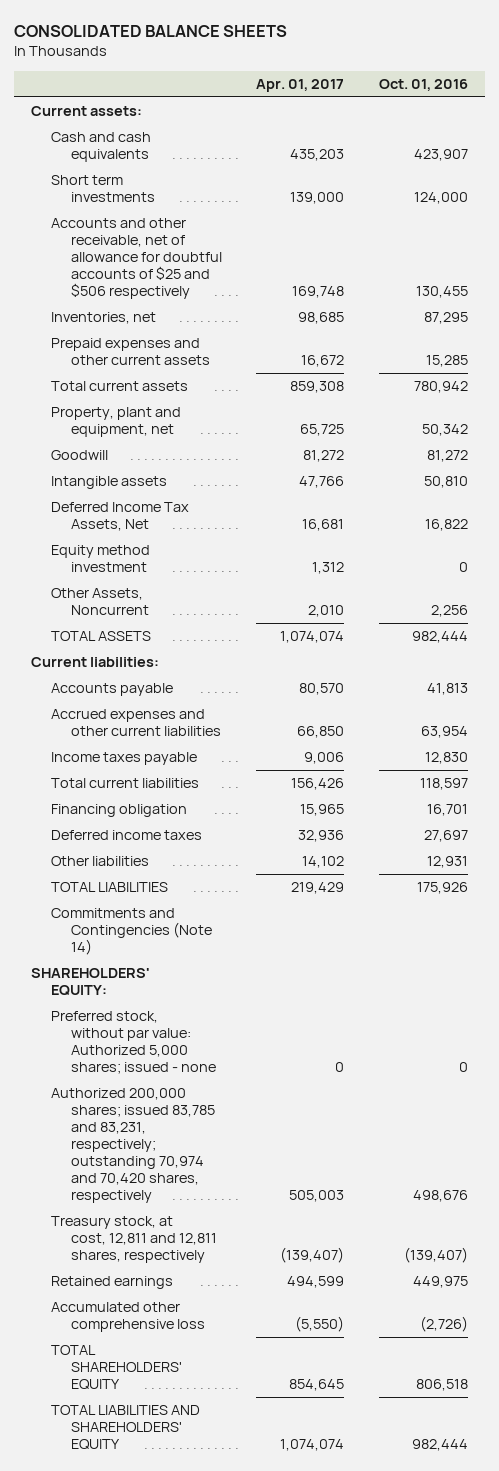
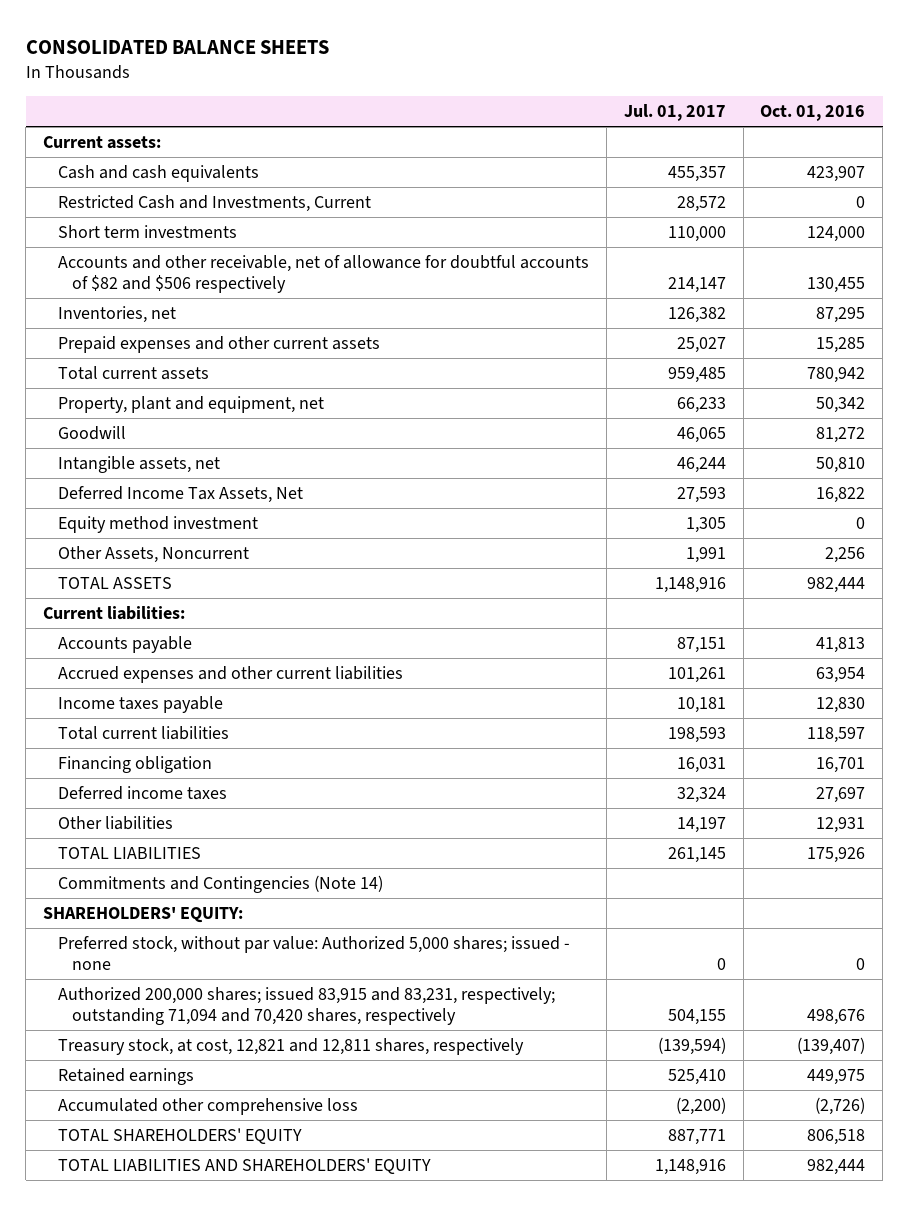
[256,78,345,92] Apr. 01, 2017 -> none
none -> [623,103,726,121] Jul. 01, 2017
none -> [57,195,371,213] Restricted Cash and Investments, Current
[50,218,222,300] Accounts and other receivable, net of allowance for doubtful accounts of $25 and $506 respectively -> [57,255,589,293] Accounts and other receivable, net of allowance for doubtful accounts of $82 and $506 respectively
[50,476,167,490] Intangible assets -> [57,456,220,474] Intangible assets, net
[50,1088,215,1204] Authorized 200,000 shares; issued 83,785 and 83,231, respectively; outstanding 70,974 and 70,420 shares, respectively -> [57,987,555,1025] Authorized 200,000 shares; issued 83,915 and 83,231, respectively; outstanding 71,094 and 70,420 shares, respectively
[50,1216,217,1264] Treasury stock, at cost, 12,811 and 12,811 shares, respectively -> [57,1038,524,1056] Treasury stock, at cost, 12,821 and 12,811 shares, respectively

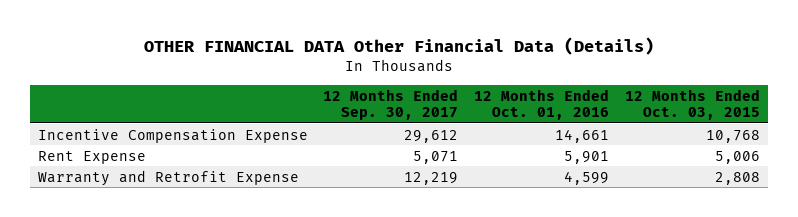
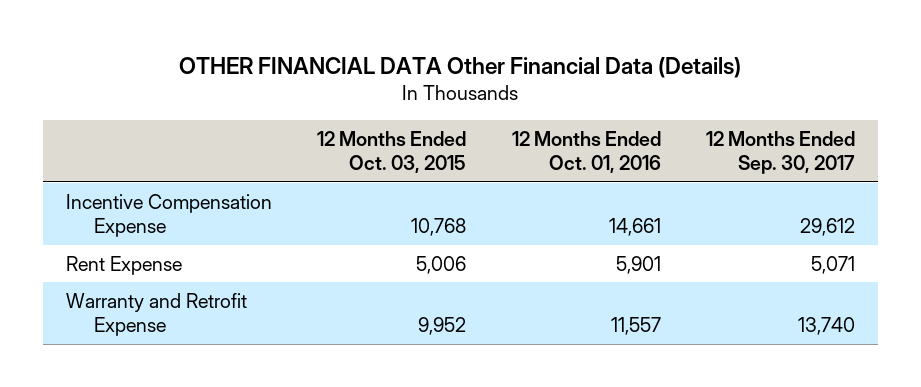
[404,171,459,185] 12,219 -> [797,317,855,336] 13,740
[564,170,610,185] 4,599 -> [610,317,661,336] 11,557
[714,171,760,185] 2,808 -> [418,317,467,336] 9,952

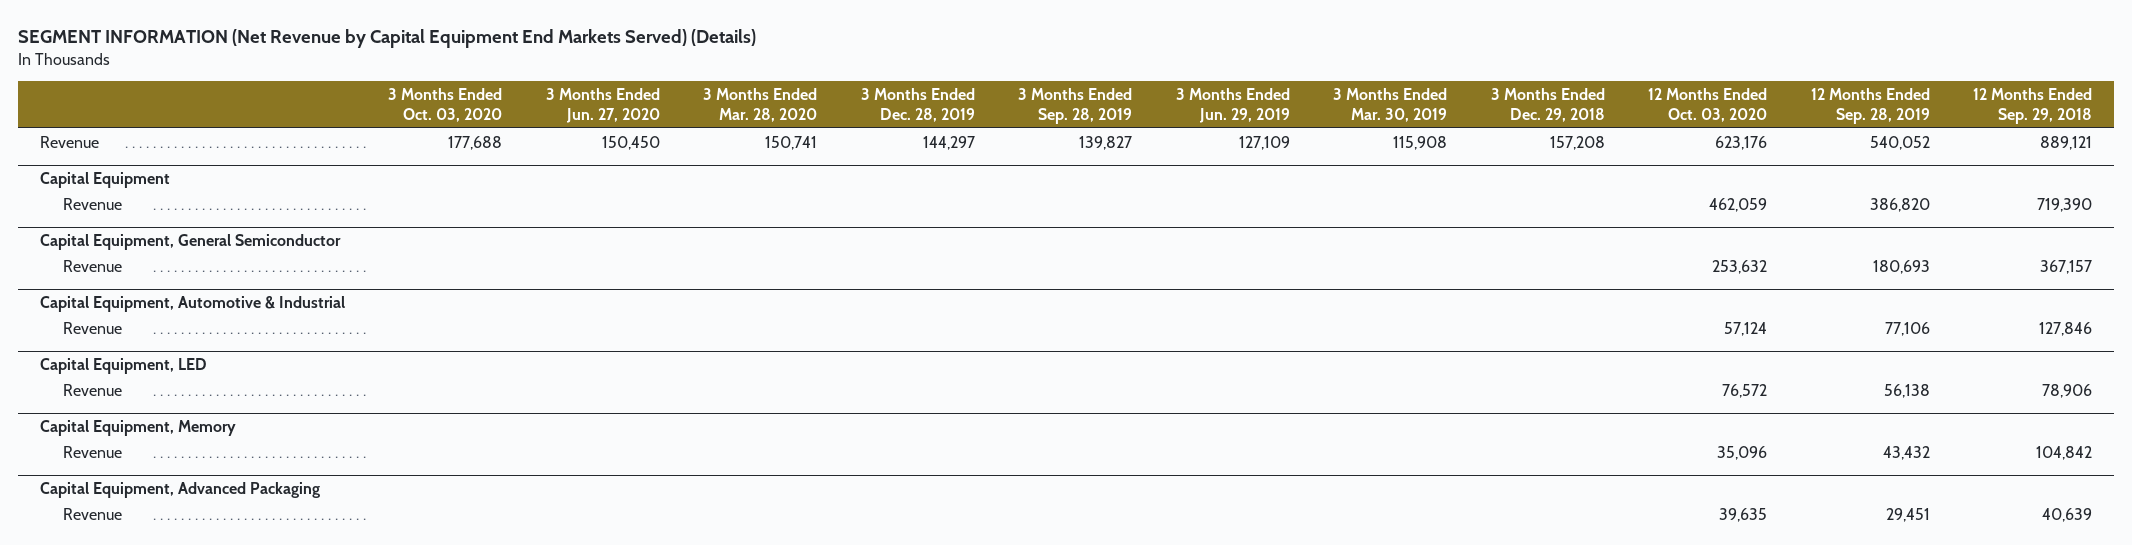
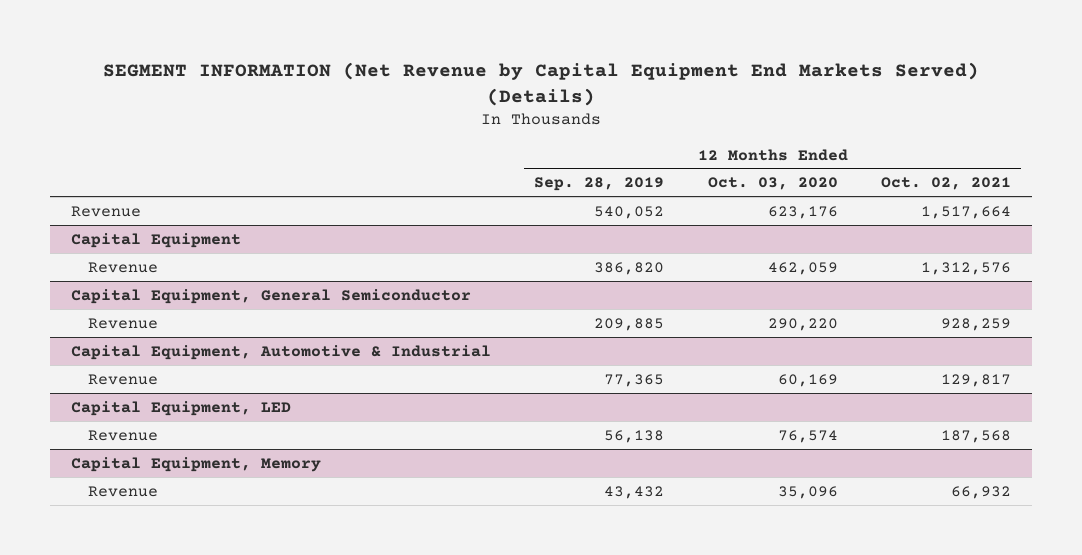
[388,87,503,123] 3 Months Ended Oct. 03, 2020 -> none
[545,87,660,124] 3 Months Ended Jun. 27, 2020 -> none
[703,87,818,123] 3 Months Ended Mar. 28, 2020 -> none
[860,87,975,123] 3 Months Ended Dec. 28, 2019 -> none
[1018,87,1133,125] 3 Months Ended Sep. 28, 2019 -> none
[1175,87,1290,124] 3 Months Ended Jun. 29, 2019 -> none
[1333,87,1448,123] 3 Months Ended Mar. 30, 2019 -> none
[1490,87,1605,123] 3 Months Ended Dec. 29, 2018 -> none
[1973,87,2093,125] 12 Months Ended Sep. 29, 2018 -> none
none -> [880,177,1011,191] Oct. 02, 2021
[1712,259,1768,274] 253,632 -> [767,317,838,331] 290,220
[1872,259,1930,274] 180,693 -> [594,317,665,331] 209,885
[1724,321,1768,336] 57,124 -> [777,373,838,387] 60,169
[1884,321,1930,336] 77,106 -> [604,373,665,387] 77,365
[1722,383,1768,398] 76,572 -> [777,429,838,443] 76,574
[39,481,320,498] Capital Equipment, Advanced Packaging -> none
[62,507,122,520] Revenue -> none

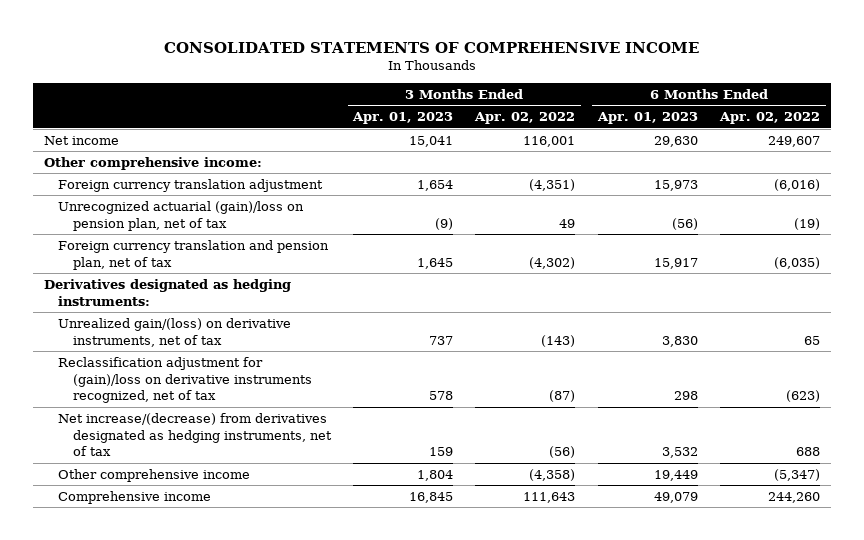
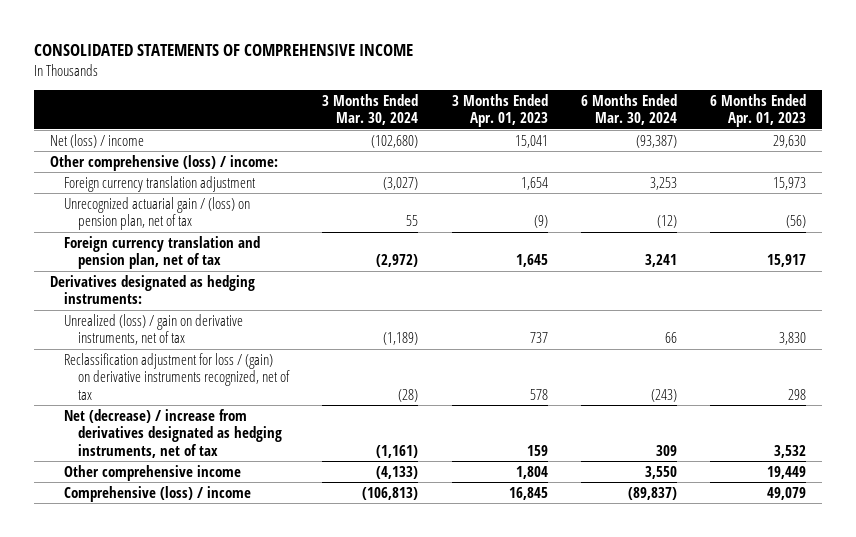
[474,112,576,125] Apr. 02, 2022 -> none
[719,112,821,125] Apr. 02, 2022 -> none
none -> [322,93,419,126] 3 Months Ended Mar. 30, 2024
none -> [580,93,677,126] 6 Months Ended Mar. 30, 2024
[43,135,119,145] Net income -> [50,133,145,148] Net (loss) / income
[43,156,262,170] Other comprehensive income: -> [50,154,279,171] Other comprehensive (loss) / income:
[58,200,305,231] Unrecognized actuarial (gain)/loss on pension plan, net of tax -> [64,196,251,231] Unrecognized actuarial gain / (loss) on pension plan, net of tax
[58,317,292,347] Unrealized gain/(loss) on derivative instruments, net of tax -> [64,313,244,346] Unrealized (loss) / gain on derivative instruments, net of tax
[58,356,312,404] Reclassification adjustment for (gain)/loss on derivative instruments recognized, net of tax -> [64,352,291,400] Reclassification adjustment for loss / (gain) on derivative instruments recognized, net of tax
[58,412,332,457] Net increase/(decrease) from derivatives designated as hedging instruments, net of tax -> [64,408,283,458] Net (decrease) / increase from derivatives designated as hedging instruments, net of tax
[58,490,212,504] Comprehensive income -> [64,485,252,502] Comprehensive (loss) / income

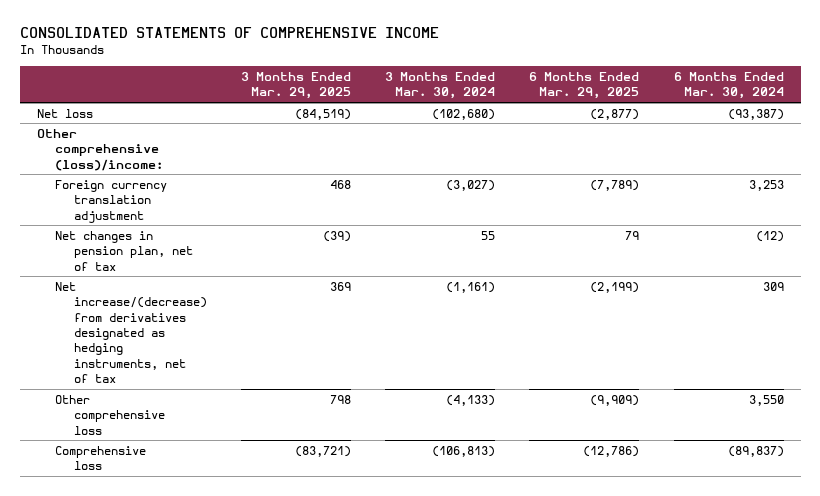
[451,93,548,128] 3 Months Ended Apr. 01, 2023 -> none
[709,93,806,128] 6 Months Ended Apr. 01, 2023 -> none
none -> [241,72,352,100] 3 Months Ended Mar. 29, 2025
none -> [529,72,640,100] 6 Months Ended Mar. 29, 2025
[50,133,145,148] Net (loss) / income -> [36,108,93,118] Net loss
[50,154,279,171] Other comprehensive (loss) / income: -> [36,128,164,171] Other comprehensive (loss)/income:
[64,235,261,270] Foreign currency translation and pension plan, net of tax -> none
[50,274,256,305] Derivatives designated as hedging instruments: -> none
[64,313,244,346] Unrealized (loss) / gain on derivative instruments, net of tax -> none
[64,352,291,400] Reclassification adjustment for loss / (gain) on derivative instruments recognized, net of tax -> none
[64,196,251,231] Unrecognized actuarial gain / (loss) on pension plan, net of tax -> [55,230,194,271] Net changes in pension plan, net of tax
[64,408,283,458] Net (decrease) / increase from derivatives designated as hedging instruments, net of tax -> [55,281,208,384] Net increase/(decrease) from derivatives designated as hedging instruments, net of tax
[64,464,242,481] Other comprehensive income -> [55,394,166,435] Other comprehensive loss
[64,485,252,502] Comprehensive (loss) / income -> [55,445,147,471] Comprehensive loss

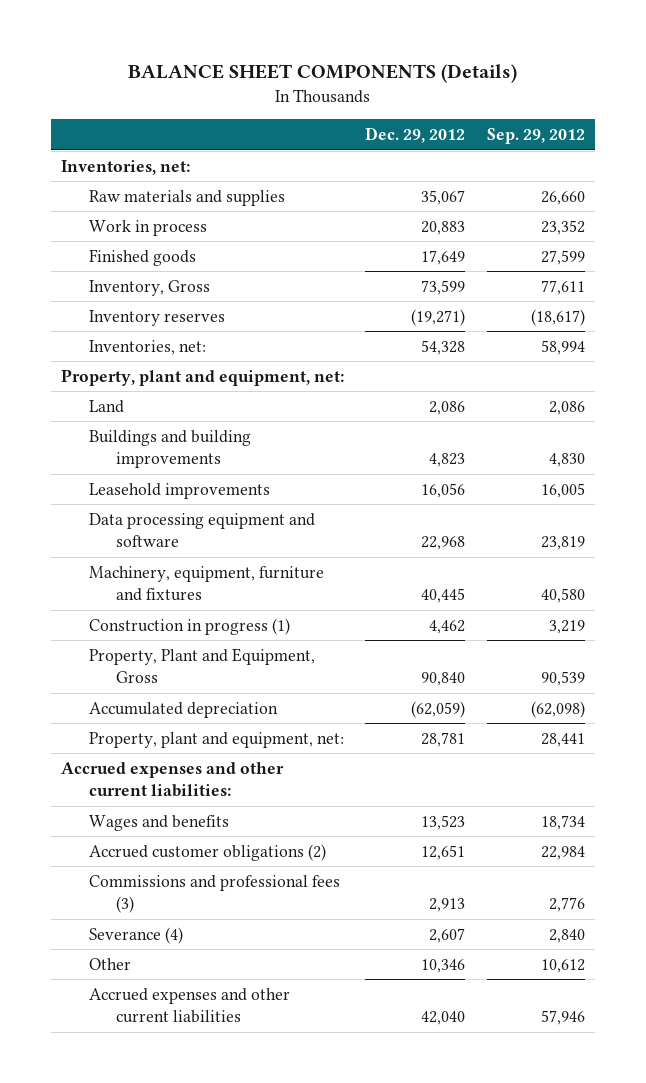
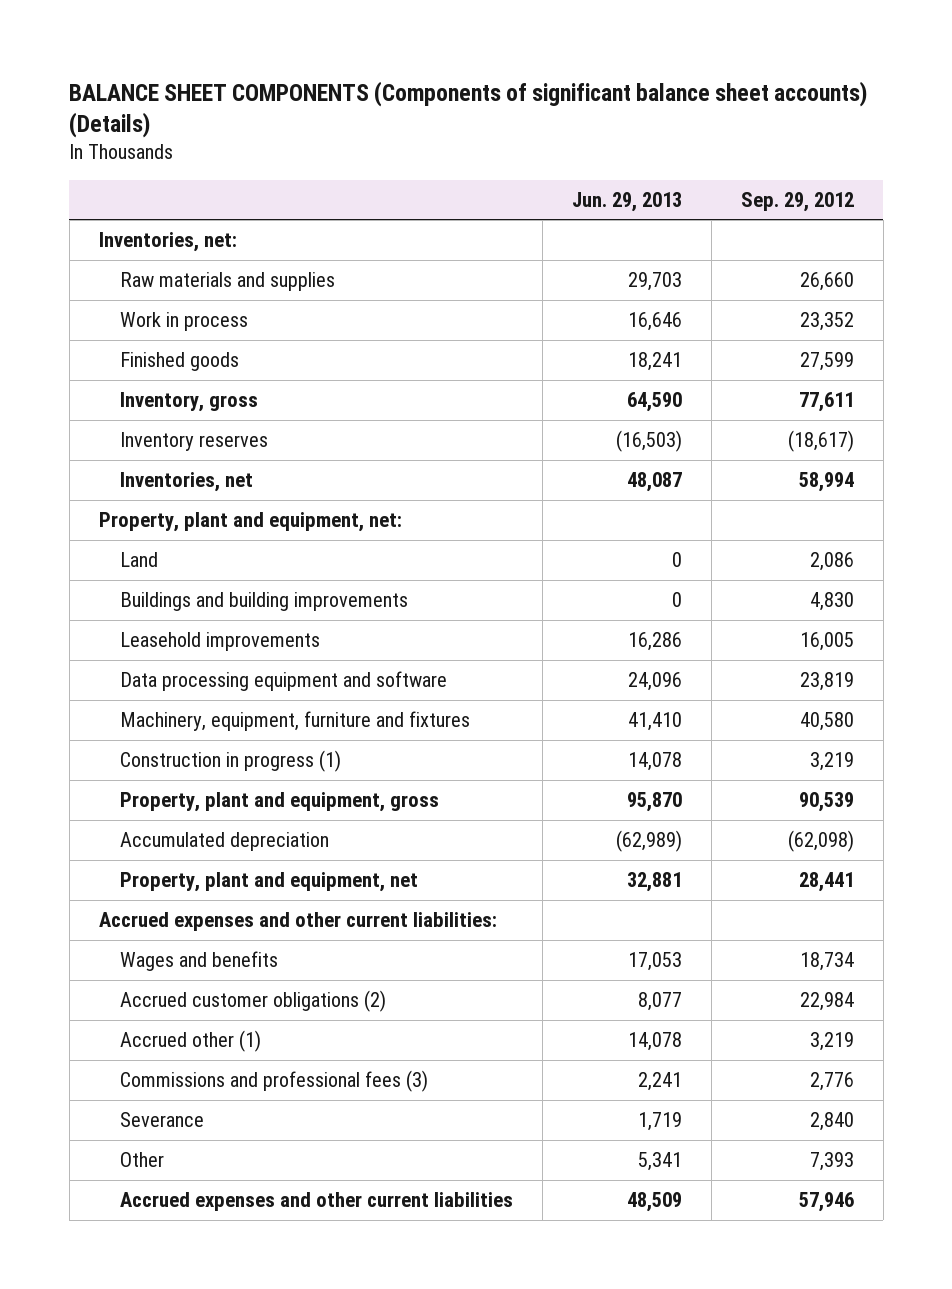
[127,63,517,83] BALANCE SHEET COMPONENTS (Details) -> [69,80,868,139] BALANCE SHEET COMPONENTS (Components of significant balance sheet accounts) (Details)
[365,127,466,144] Dec. 29, 2012 -> none
none -> [572,191,683,212] Jun. 29, 2013
[88,279,210,296] Inventory, Gross -> [120,392,259,413] Inventory, gross
[88,339,206,355] Inventories, net: -> [120,472,254,493] Inventories, net
[88,647,315,684] Property, Plant and Equipment, Gross -> [120,792,440,813] Property, plant and equipment, gross
[88,731,344,748] Property, plant and equipment, net: -> [120,872,419,893] Property, plant and equipment, net
none -> [120,1030,262,1053] Accrued other (1)
[88,926,183,944] Severance (4) -> [120,1112,205,1128] Severance
[540,958,585,973] 10,612 -> [809,1152,854,1172] 7,393

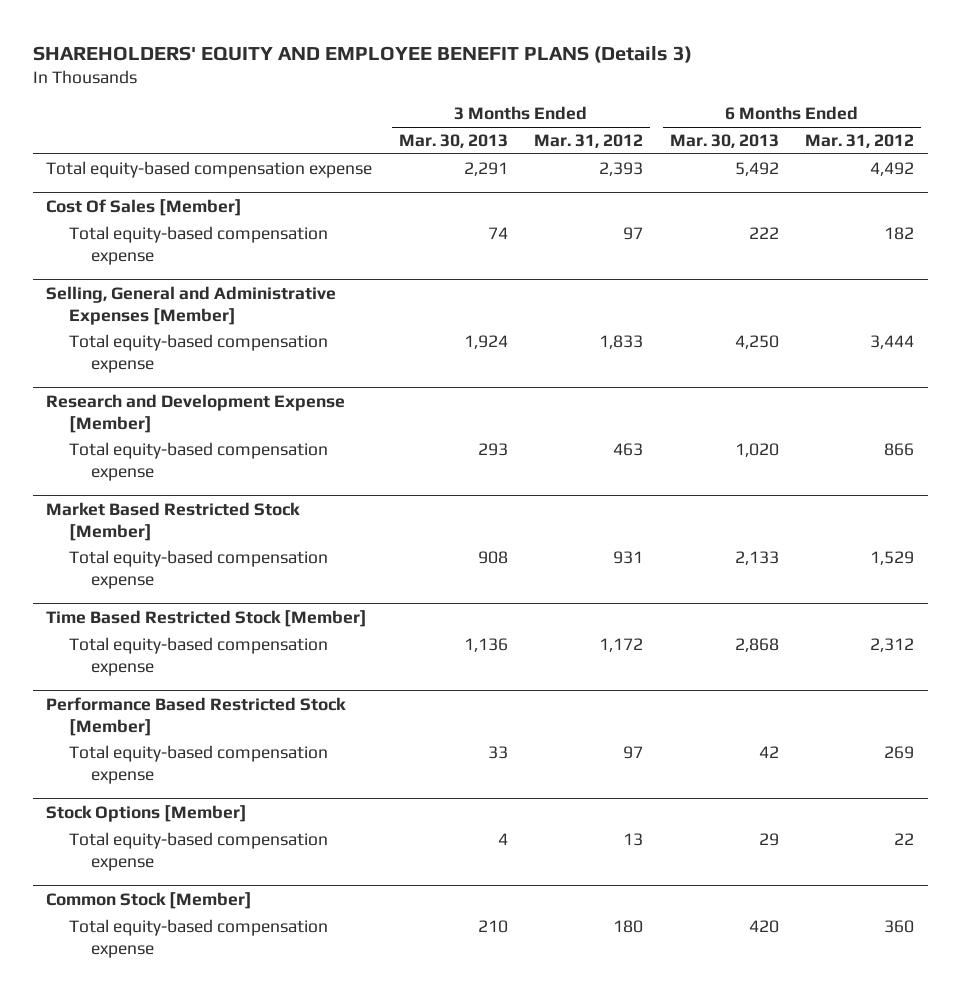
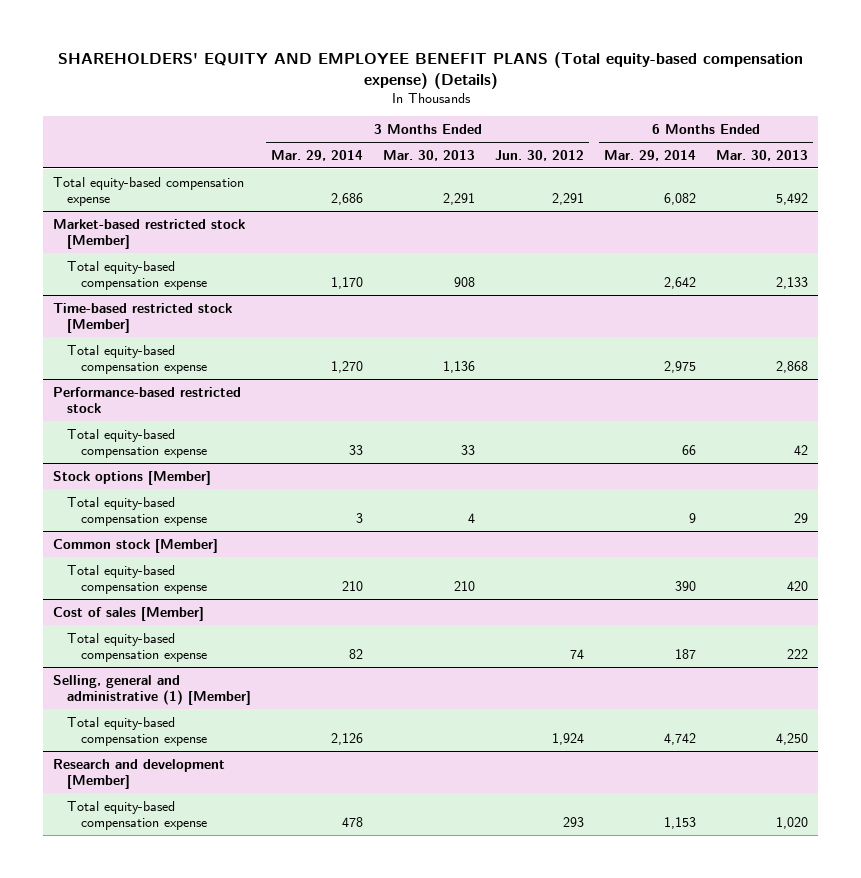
[32,45,692,63] SHAREHOLDERS' EQUITY AND EMPLOYEE BENEFIT PLANS (Details 3) -> [57,51,803,89] SHAREHOLDERS' EQUITY AND EMPLOYEE BENEFIT PLANS (Total equity-based compensation expense) (Details)
[534,134,644,149] Mar. 31, 2012 -> none
[805,134,915,149] Mar. 31, 2012 -> none
none -> [271,149,364,161] Mar. 29, 2014
none -> [495,149,585,161] Jun. 30, 2012
none -> [604,149,697,161] Mar. 29, 2014
[45,198,242,216] Cost Of Sales [Member] -> none
[68,226,328,265] Total equity-based compensation expense -> none
[45,285,336,325] Selling, General and Administrative Expenses [Member] -> none
[68,334,328,373] Total equity-based compensation expense -> none
[45,393,345,433] Research and Development Expense [Member] -> none
[68,442,328,481] Total equity-based compensation expense -> none
[45,501,300,541] Market Based Restricted Stock [Member] -> [53,218,246,250] Market-based restricted stock [Member]
[45,609,367,627] Time Based Restricted Stock [Member] -> [53,302,233,334] Time-based restricted stock [Member]
[45,696,346,736] Performance Based Restricted Stock [Member] -> [53,386,242,414] Performance-based restricted stock
[45,804,247,822] Stock Options [Member] -> [53,470,212,485] Stock options [Member]
[45,891,252,909] Common Stock [Member] -> [53,538,219,553] Common stock [Member]
none -> [53,606,205,621] Cost of sales [Member]
none -> [67,632,207,663] Total equity-based compensation expense
none -> [53,674,252,706] Selling, general and administrative (1) [Member]
none -> [67,716,207,747] Total equity-based compensation expense
none -> [53,758,226,790] Research and development [Member]
none -> [67,800,207,831] Total equity-based compensation expense

